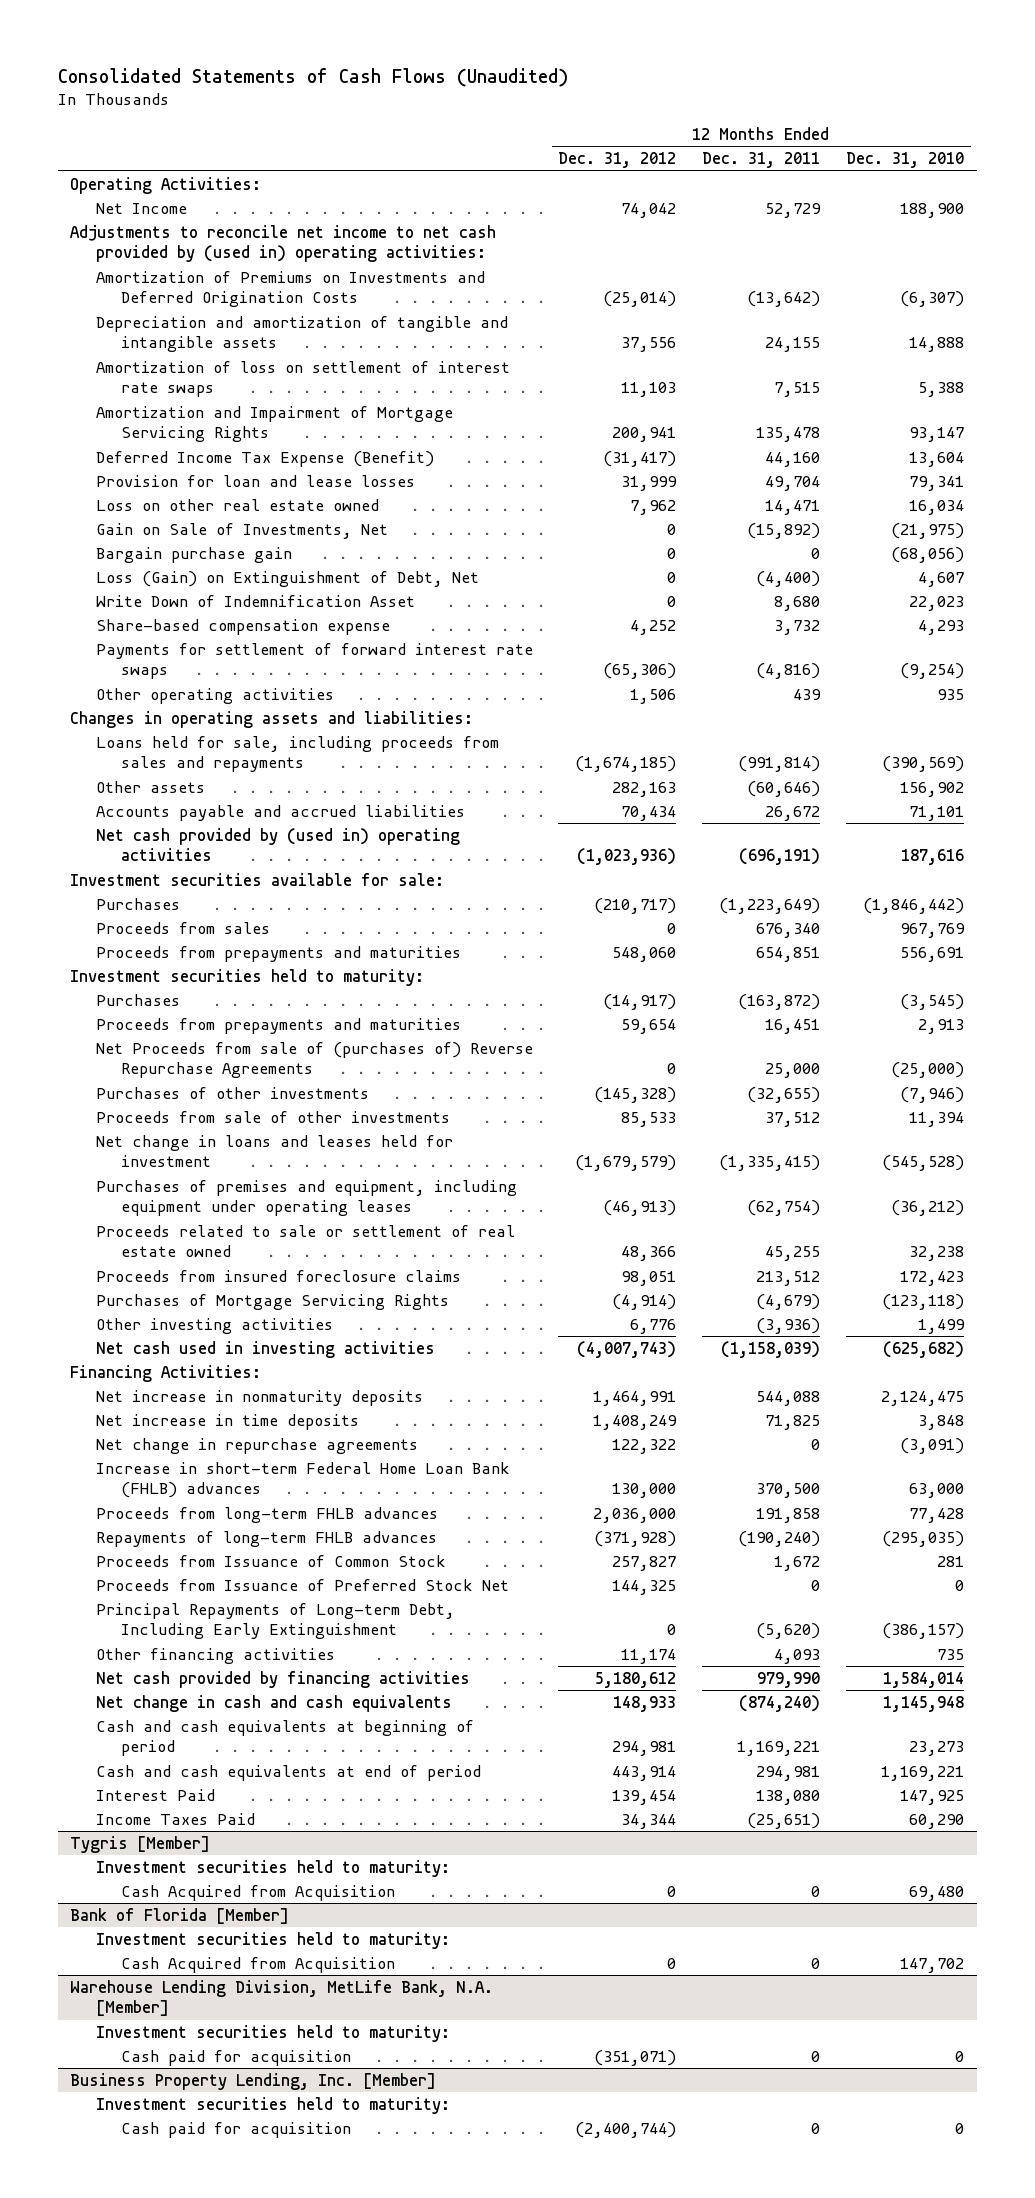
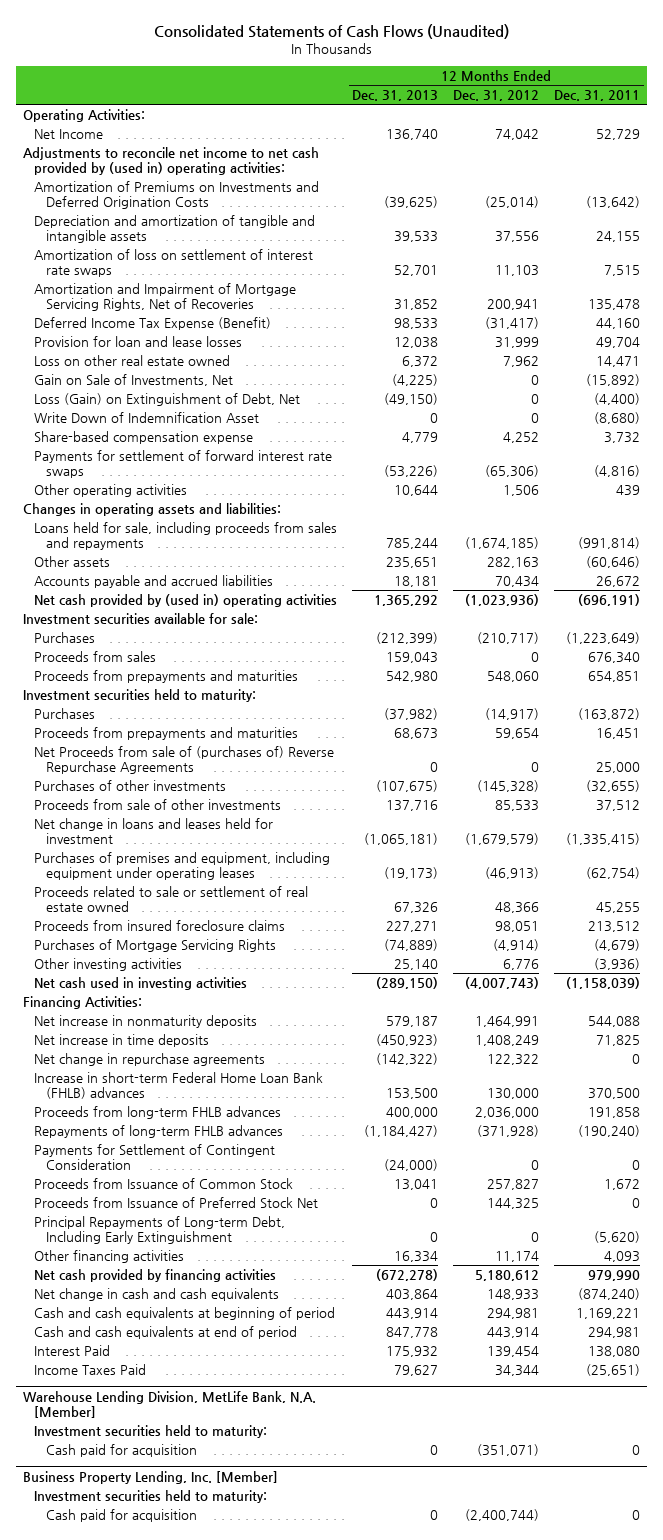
[846,152,965,169] Dec. 31, 2010 -> none
none -> [352,90,439,102] Dec. 31, 2013
[95,405,453,443] Amortization and Impairment of Mortgage Servicing Rights -> [34,282,297,312] Amortization and Impairment of Mortgage Servicing Rights, Net of Recoveries
[95,546,292,563] Bargain purchase gain -> none
[774,595,821,611] 8,680 -> [594,411,641,424] (8,680)
none -> [34,1143,276,1171] Payments for Settlement of Contingent Consideration
[70,1835,211,1853] Tygris [Member] -> none
[95,1859,450,1877] Investment securities held to maturity: -> none
[120,1884,395,1901] Cash Acquired from Acquisition -> none
[70,1907,290,1924] Bank of Florida [Member] -> none
[95,1931,450,1949] Investment securities held to maturity: -> none
[120,1956,395,1973] Cash Acquired from Acquisition -> none

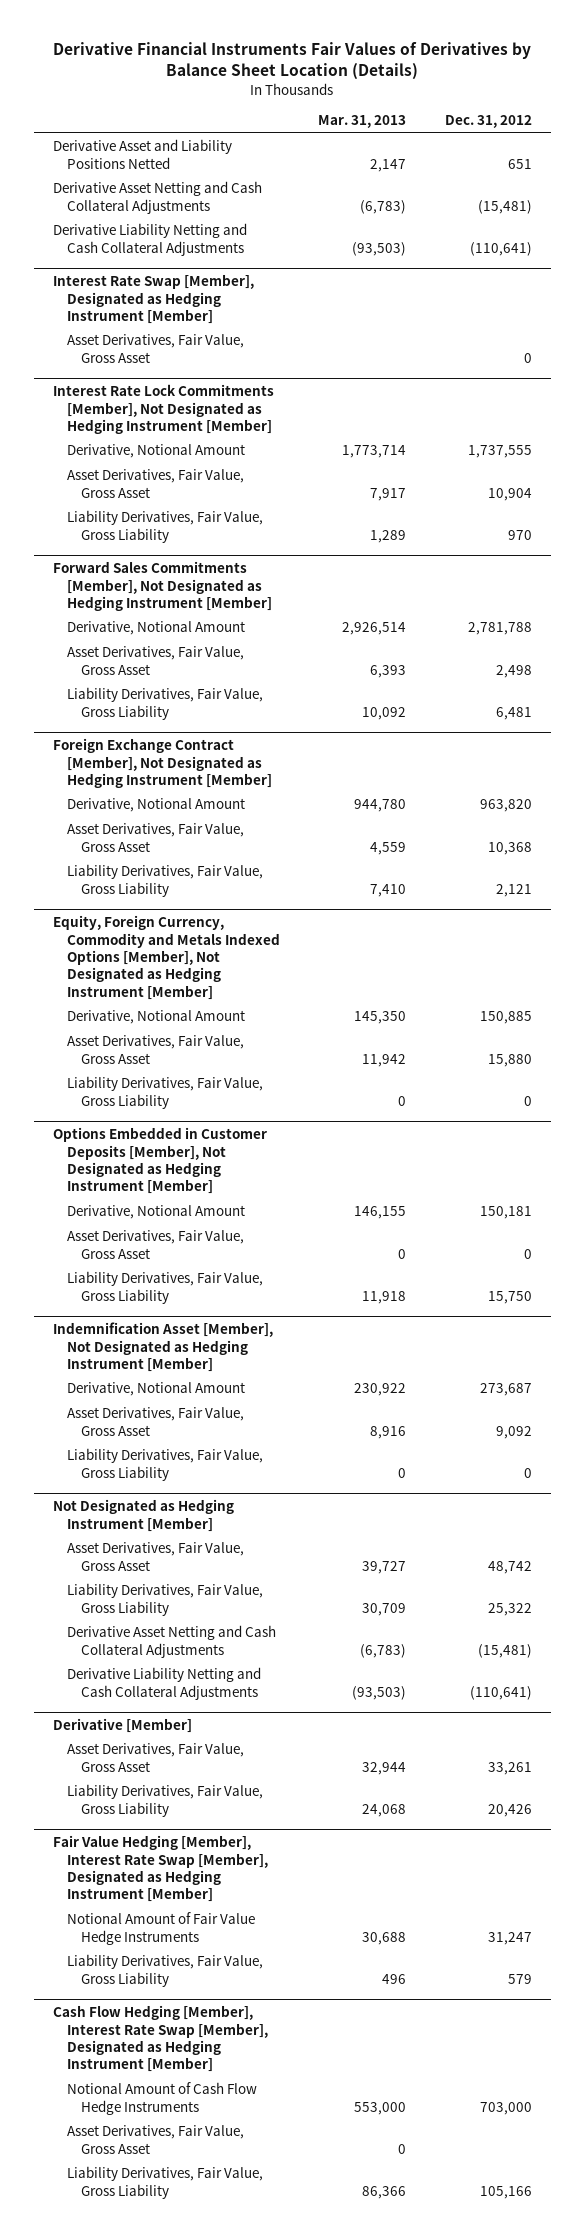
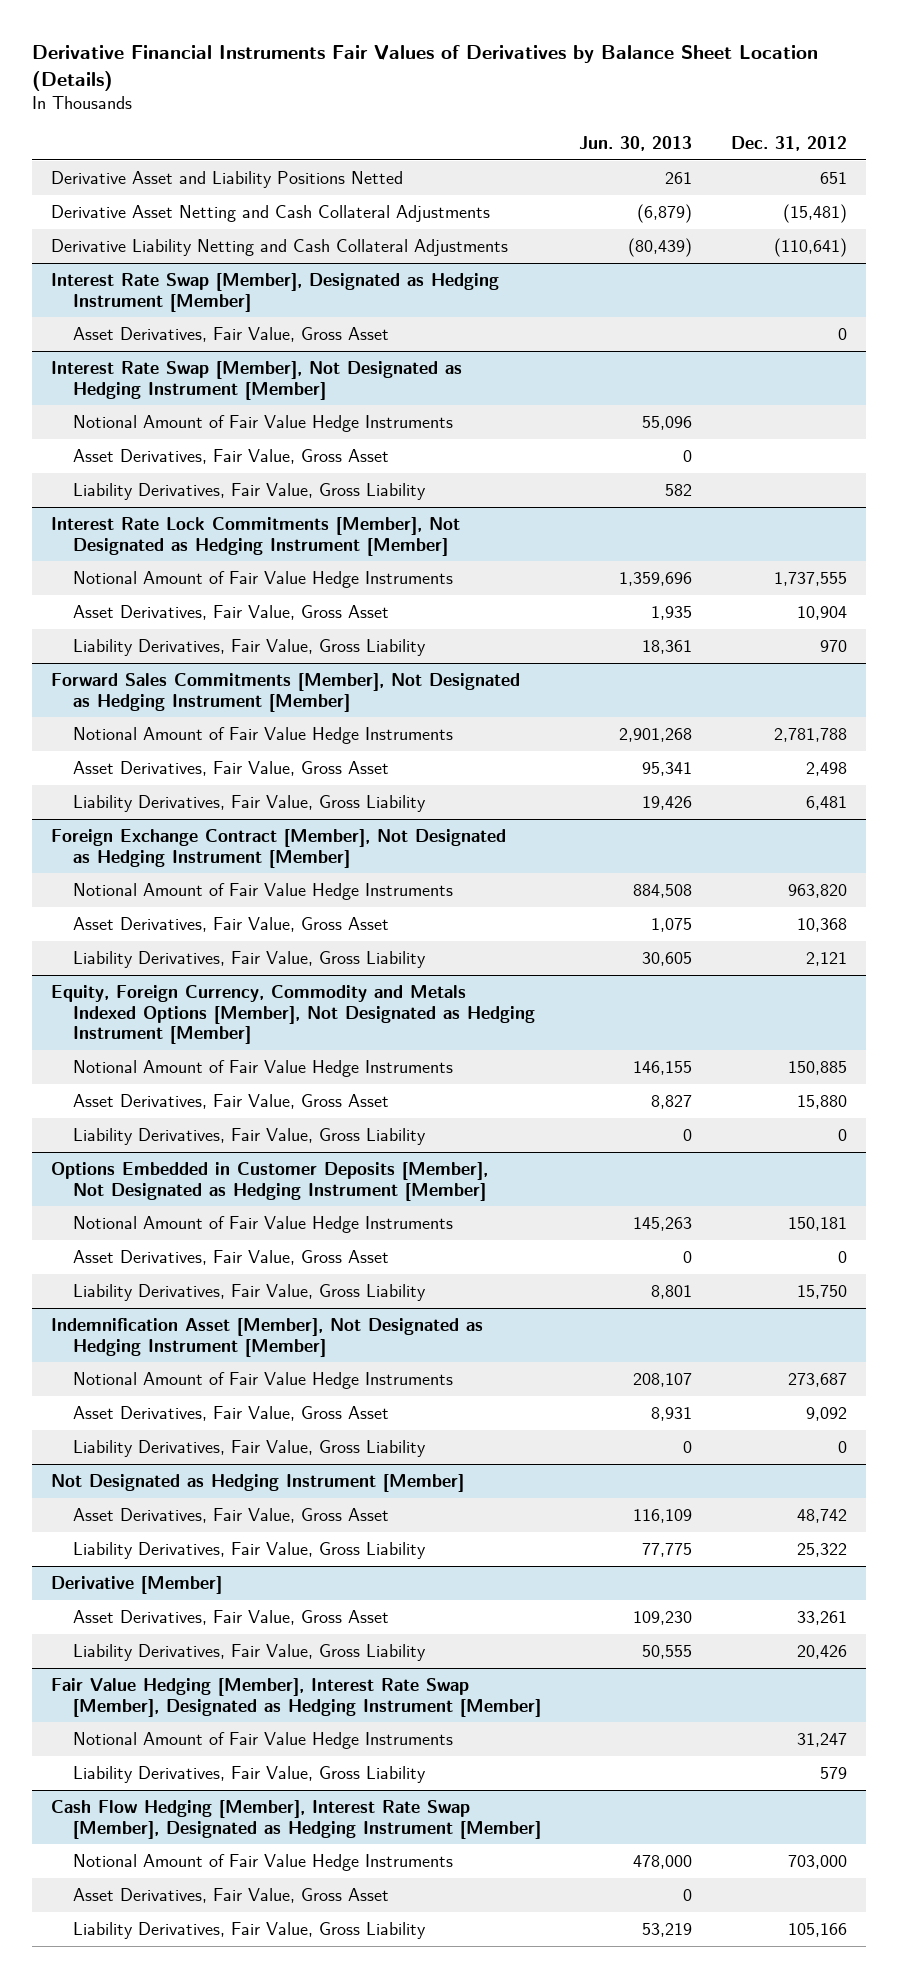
[318,115,407,129] Mar. 31, 2013 -> none
none -> [579,135,693,151] Jun. 30, 2013
none -> [51,360,463,400] Interest Rate Swap [Member], Not Designated as Hedging Instrument [Member]
none -> [73,414,454,432] Notional Amount of Fair Value Hedge Instruments
none -> [73,448,390,464] Asset Derivatives, Fair Value, Gross Asset
none -> [73,482,427,500] Liability Derivatives, Fair Value, Gross Liability
[67,444,246,459] Derivative, Notional Amount -> [73,570,454,588] Notional Amount of Fair Value Hedge Instruments
[67,621,246,636] Derivative, Notional Amount -> [73,726,454,744] Notional Amount of Fair Value Hedge Instruments
[67,798,246,813] Derivative, Notional Amount -> [73,882,454,900] Notional Amount of Fair Value Hedge Instruments
[67,1010,246,1025] Derivative, Notional Amount -> [73,1059,454,1077] Notional Amount of Fair Value Hedge Instruments
[67,1205,246,1220] Derivative, Notional Amount -> [73,1215,454,1233] Notional Amount of Fair Value Hedge Instruments
[67,1382,246,1397] Derivative, Notional Amount -> [73,1371,454,1389] Notional Amount of Fair Value Hedge Instruments
[67,1625,277,1658] Derivative Asset Netting and Cash Collateral Adjustments -> none
[67,1667,262,1700] Derivative Liability Netting and Cash Collateral Adjustments -> none
[67,2082,258,2115] Notional Amount of Cash Flow Hedge Instruments -> [73,1853,454,1871] Notional Amount of Fair Value Hedge Instruments

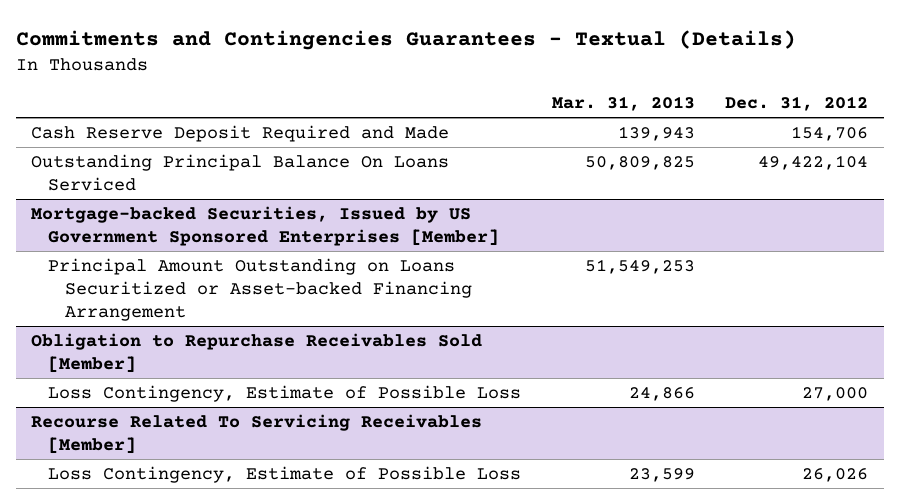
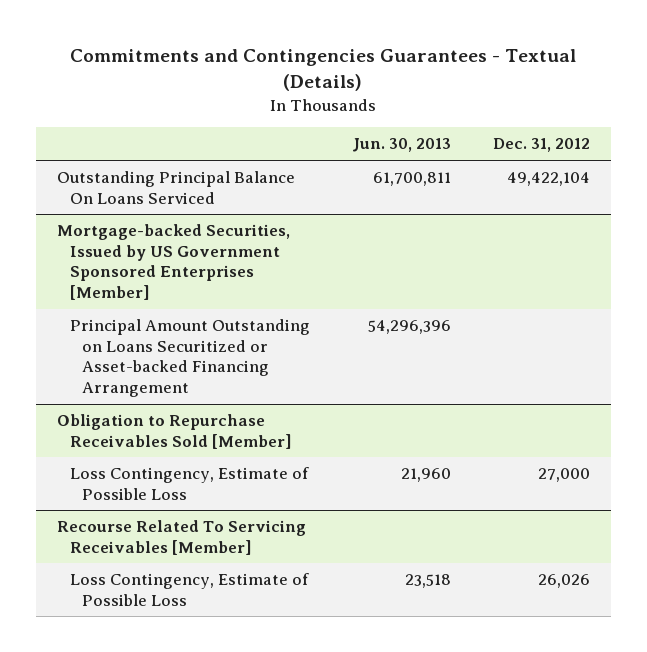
[551,96,695,112] Mar. 31, 2013 -> none
none -> [351,138,451,153] Jun. 30, 2013
[30,124,449,142] Cash Reserve Deposit Required and Made -> none

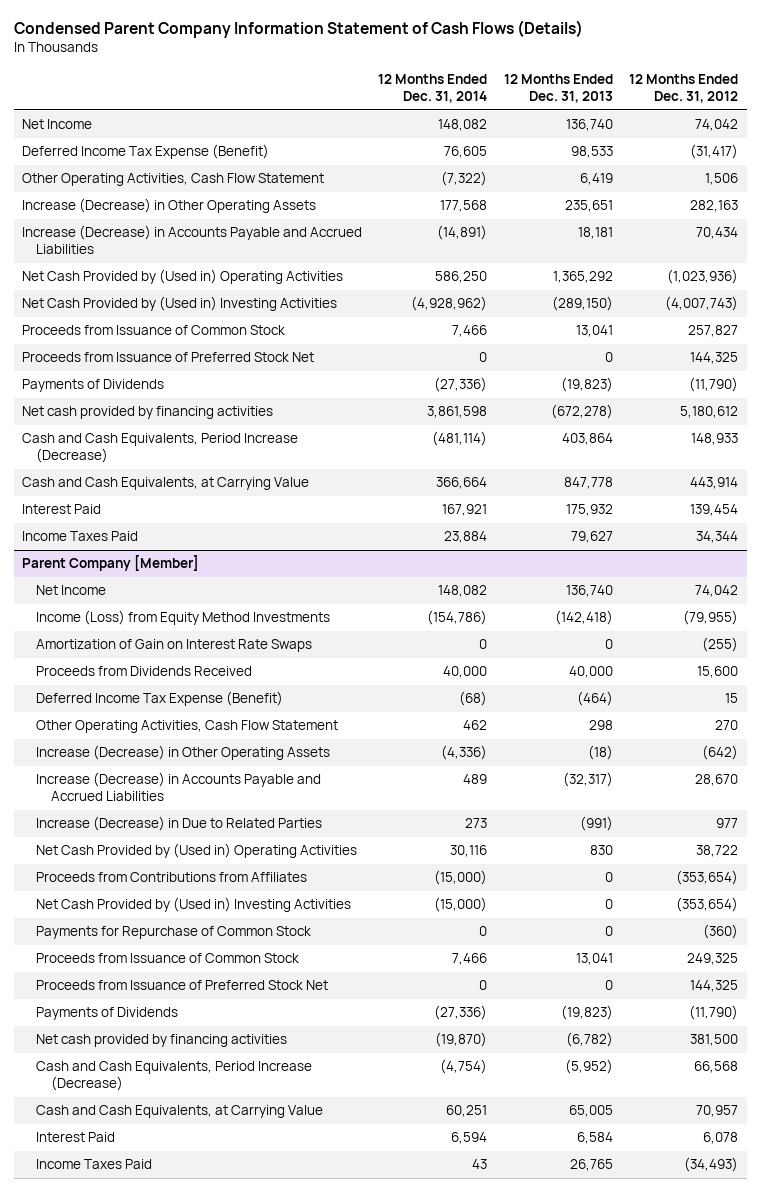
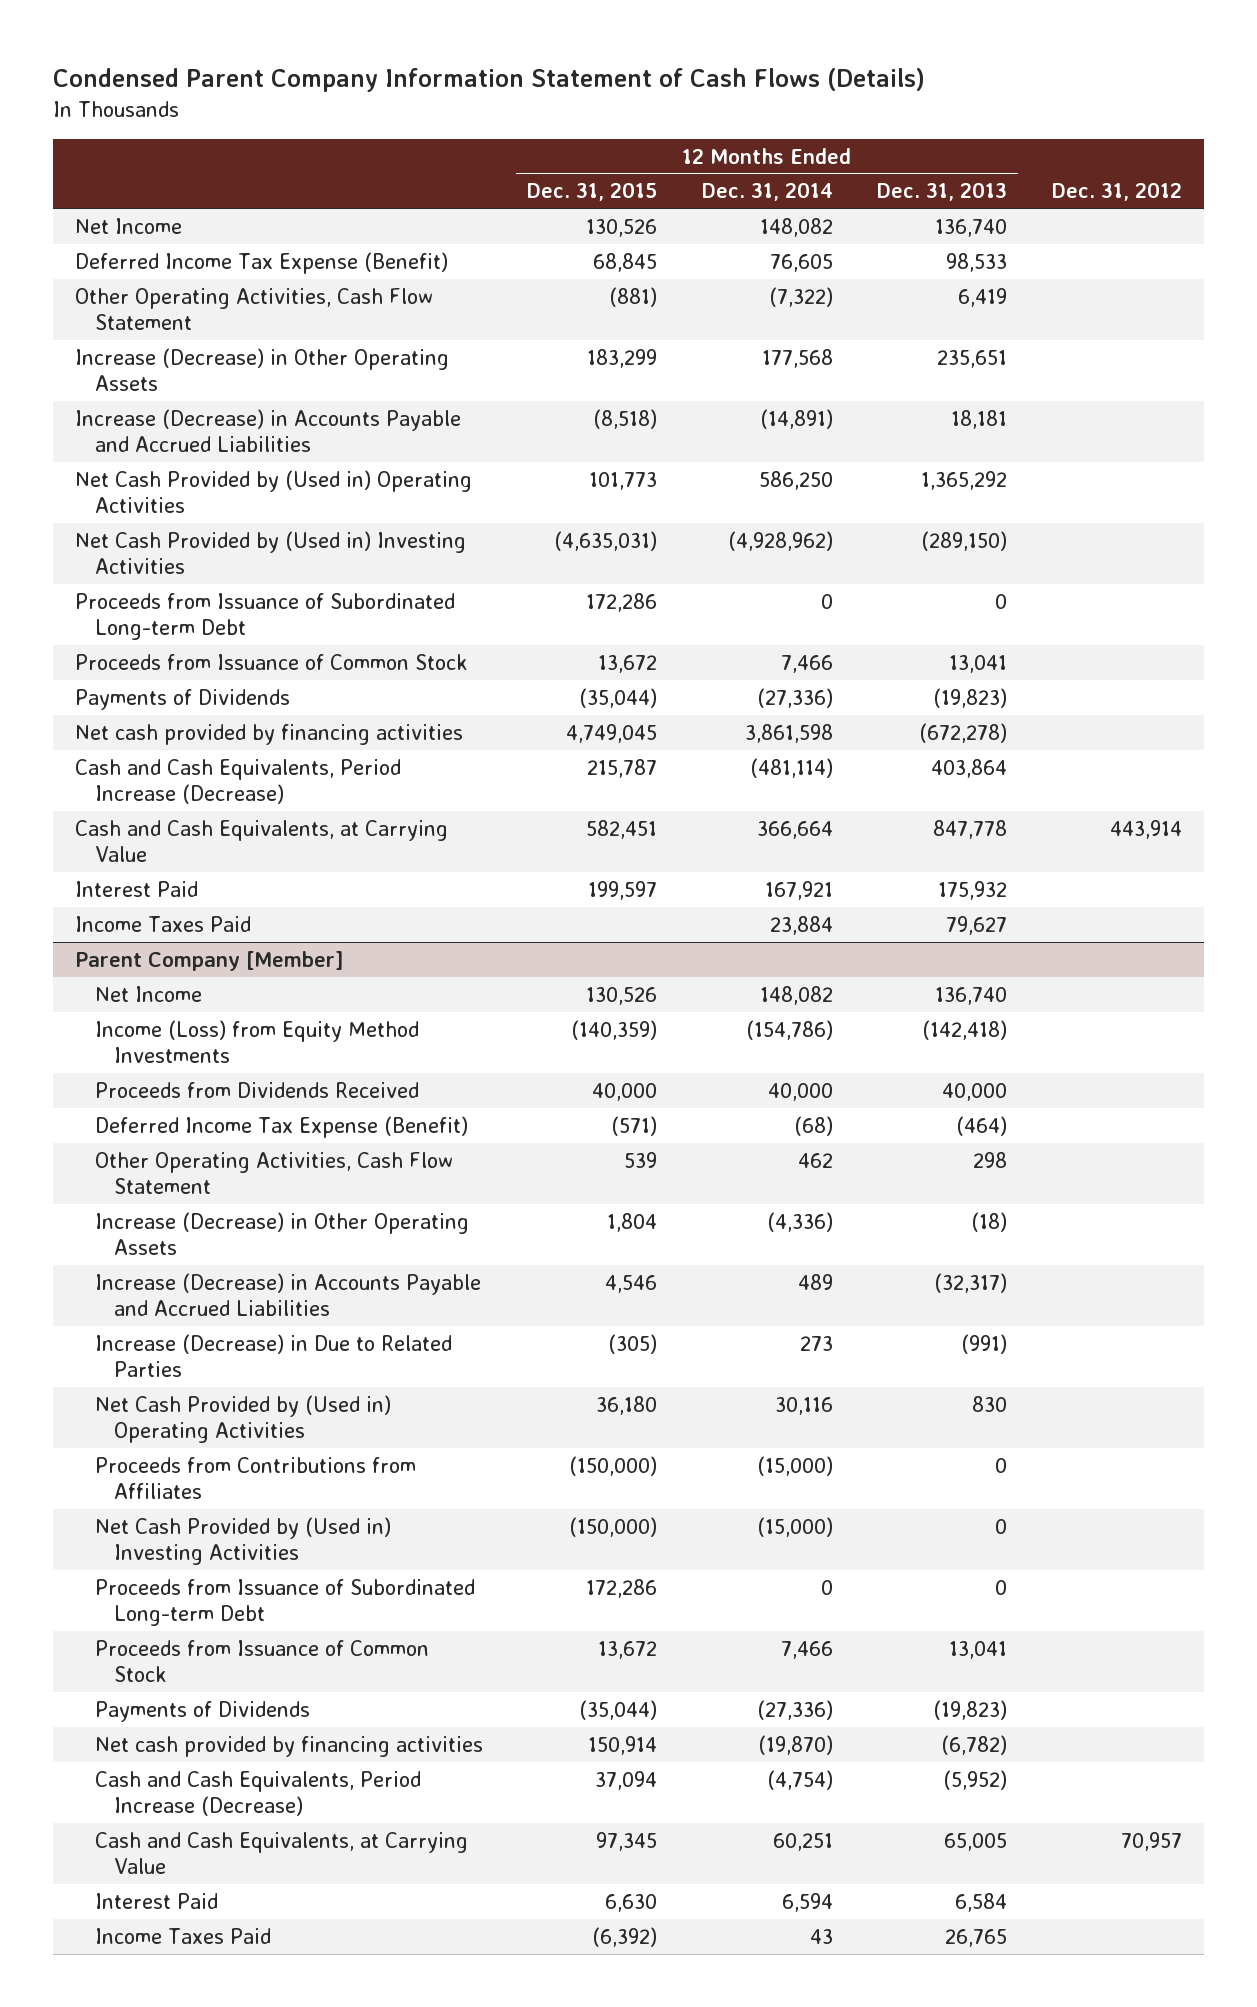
[629,73,739,103] 12 Months Ended Dec. 31, 2012 -> none
none -> [527,182,658,202] Dec. 31, 2015
none -> [1051,182,1182,202] Dec. 31, 2012
none -> [75,592,456,640] Proceeds from Issuance of Subordinated Long-term Debt
[21,352,314,363] Proceeds from Issuance of Preferred Stock Net -> none
[36,639,313,653] Amortization of Gain on Interest Rate Swaps -> none
[36,926,312,940] Payments for Repurchase of Common Stock -> none
none -> [94,1578,475,1626] Proceeds from Issuance of Subordinated Long-term Debt
[36,980,329,991] Proceeds from Issuance of Preferred Stock Net -> none

